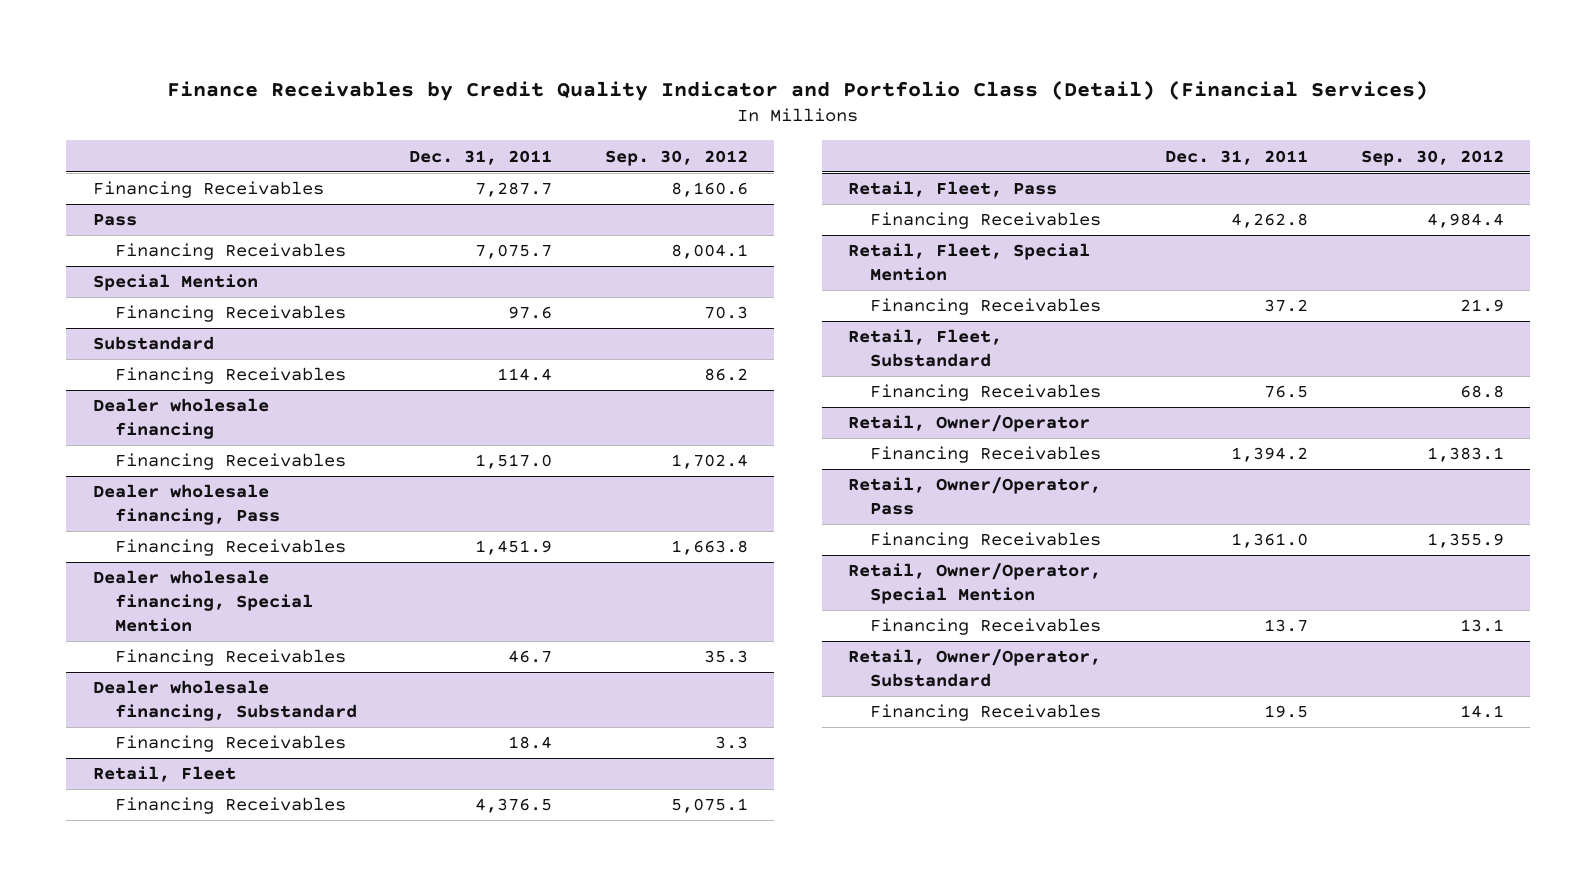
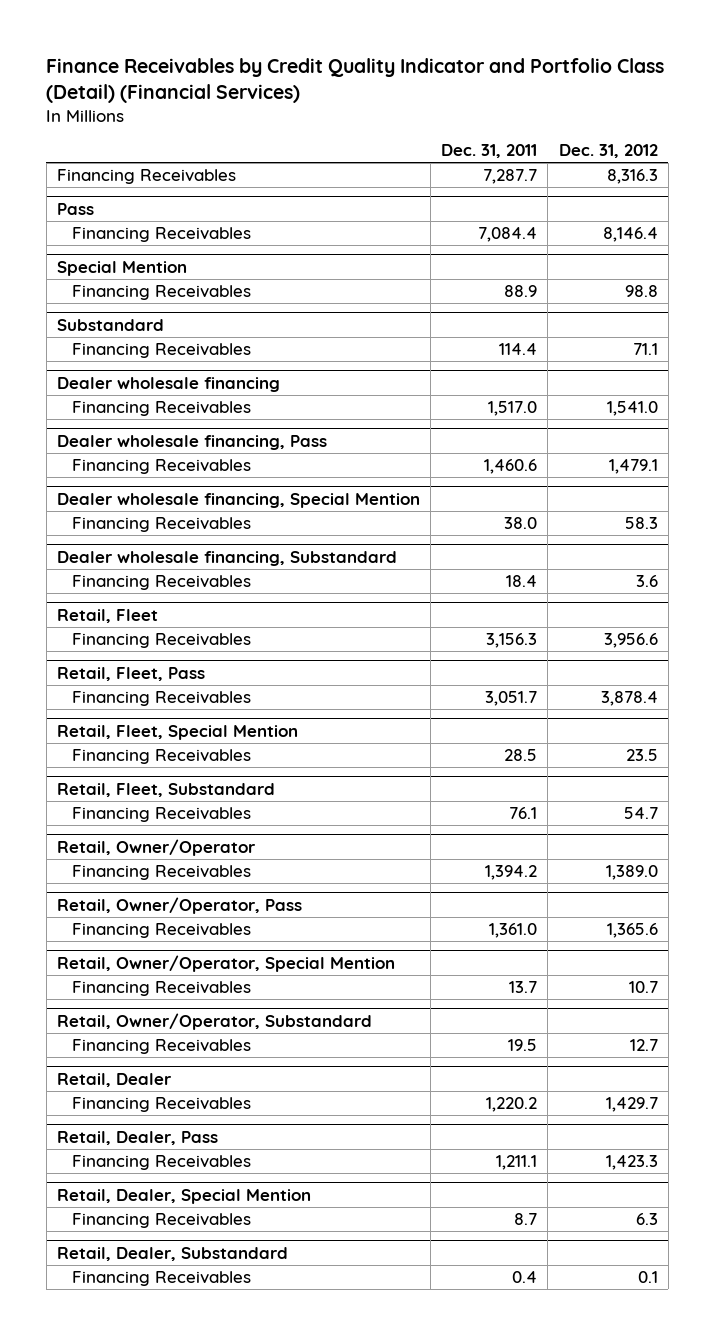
[604,149,748,166] Sep. 30, 2012 -> none
none -> [558,144,658,159] Dec. 31, 2012
[475,244,553,260] 7,075.7 -> [478,226,538,242] 7,084.4
[508,306,553,320] 97.6 -> [504,284,538,297] 88.9
[475,540,553,556] 1,451.9 -> [484,458,538,474] 1,460.6
[508,650,553,664] 46.7 -> [504,516,538,529] 38.0
[475,798,553,814] 4,376.5 -> [486,632,538,648] 3,156.3
[1231,213,1309,229] 4,262.8 -> [485,690,538,706] 3,051.7
[1264,299,1309,313] 37.2 -> [504,748,538,761] 28.5
[1264,385,1309,399] 76.5 -> [509,806,538,819] 76.1
none -> [57,1072,173,1087] Retail, Dealer
none -> [72,1096,252,1112] Financing Receivables
none -> [57,1130,219,1145] Retail, Dealer, Pass
none -> [72,1154,252,1170] Financing Receivables
none -> [57,1188,312,1204] Retail, Dealer, Special Mention
none -> [72,1212,252,1228] Financing Receivables
none -> [57,1246,289,1261] Retail, Dealer, Substandard
none -> [72,1270,252,1286] Financing Receivables

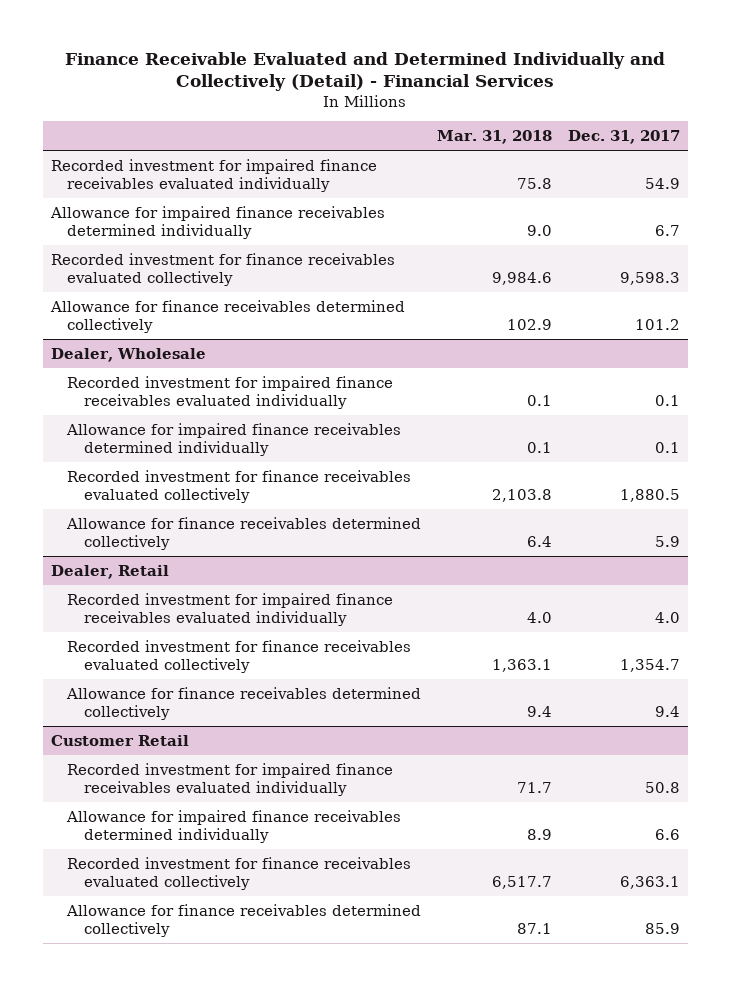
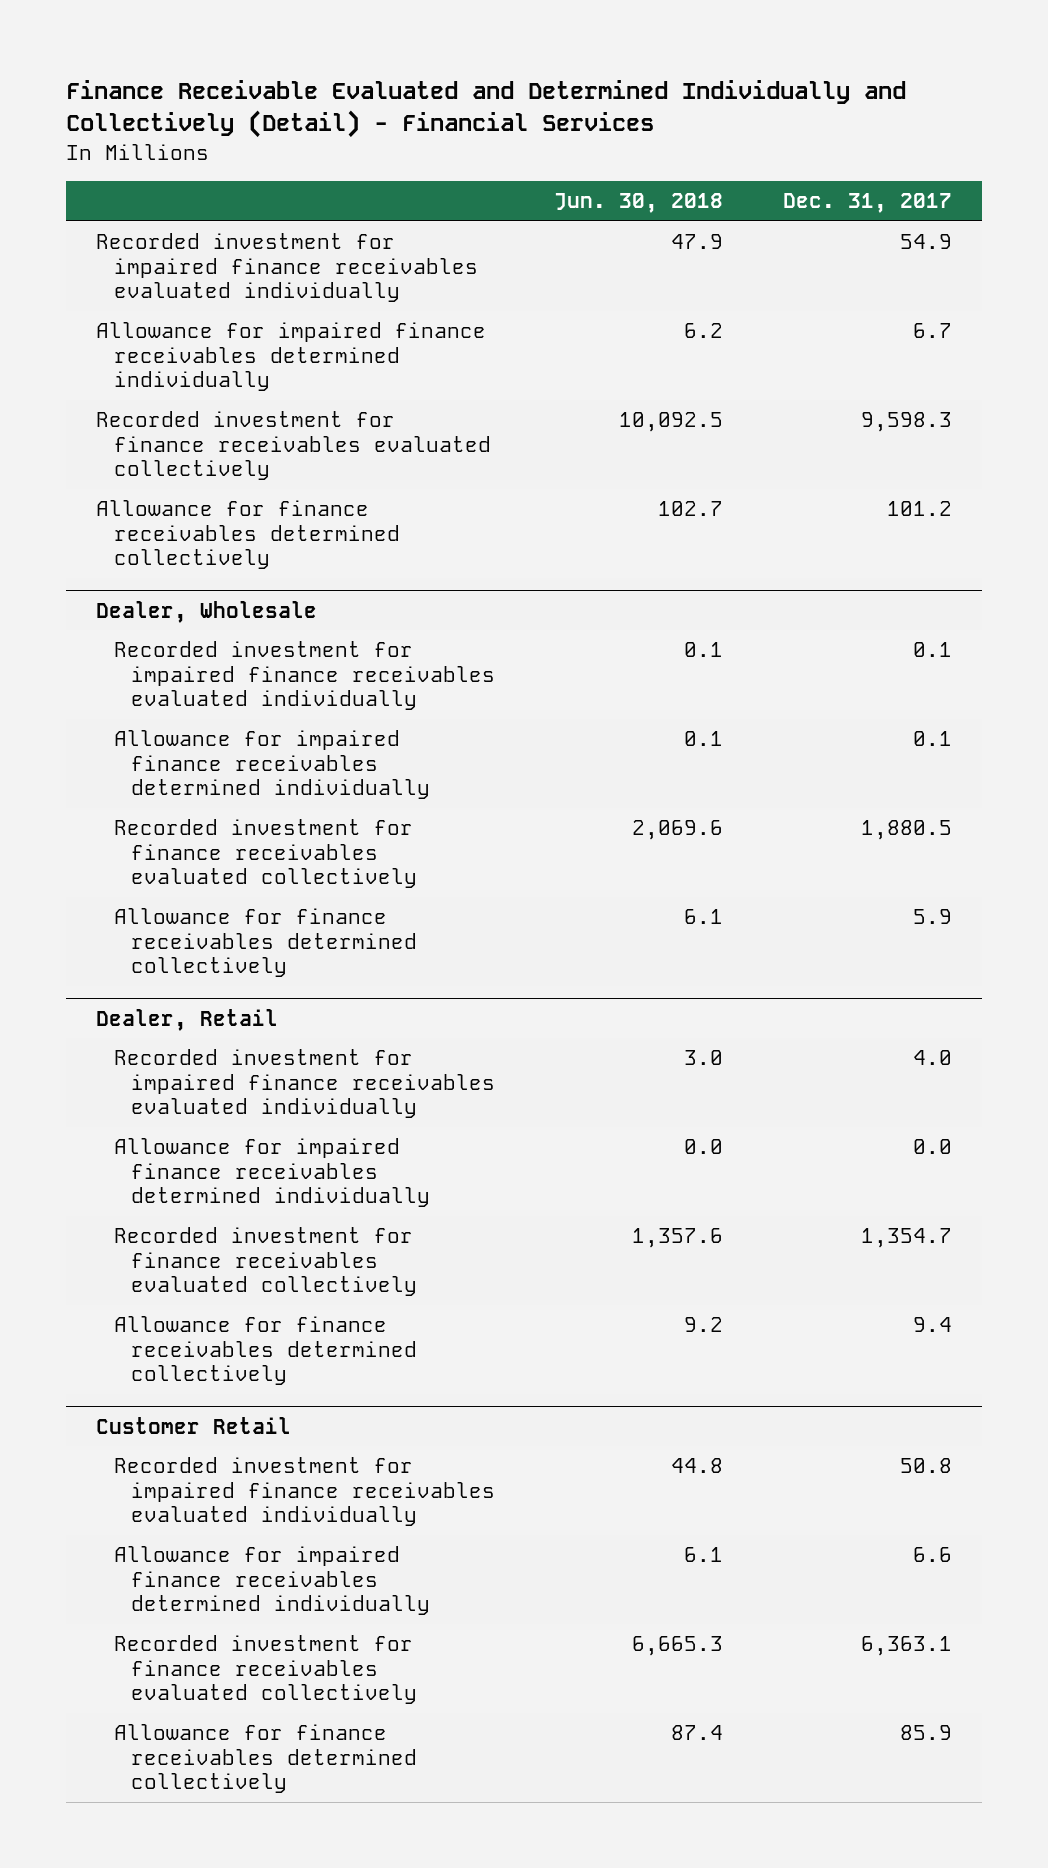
[437,130,553,145] Mar. 31, 2018 -> none
none -> [554,193,724,214] Jun. 30, 2018
none -> [113,1138,430,1208] Allowance for impaired finance receivables determined individually

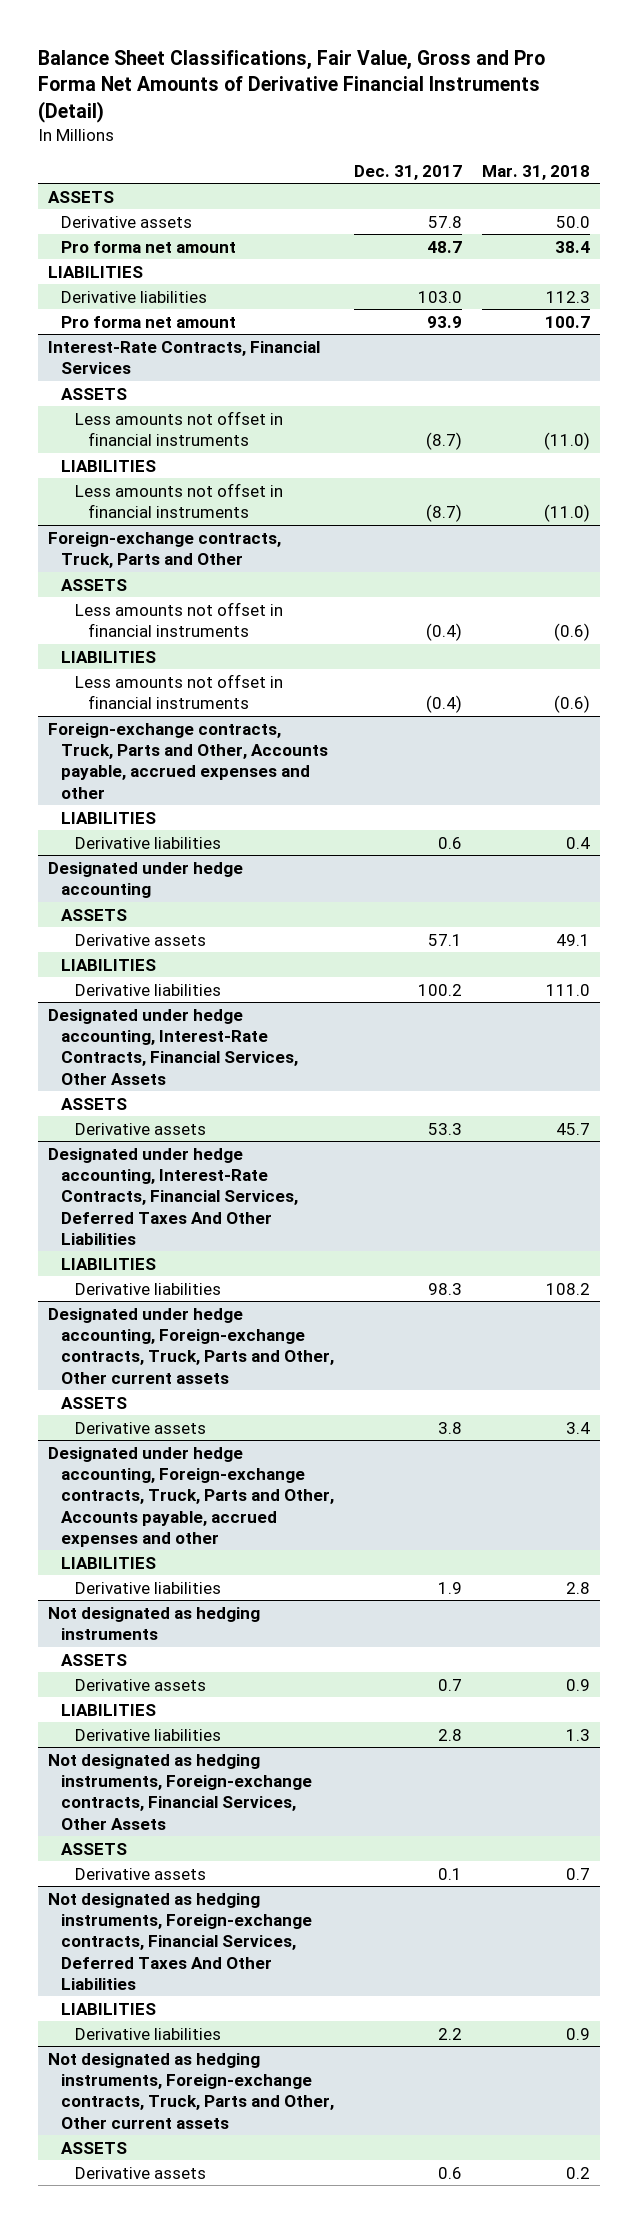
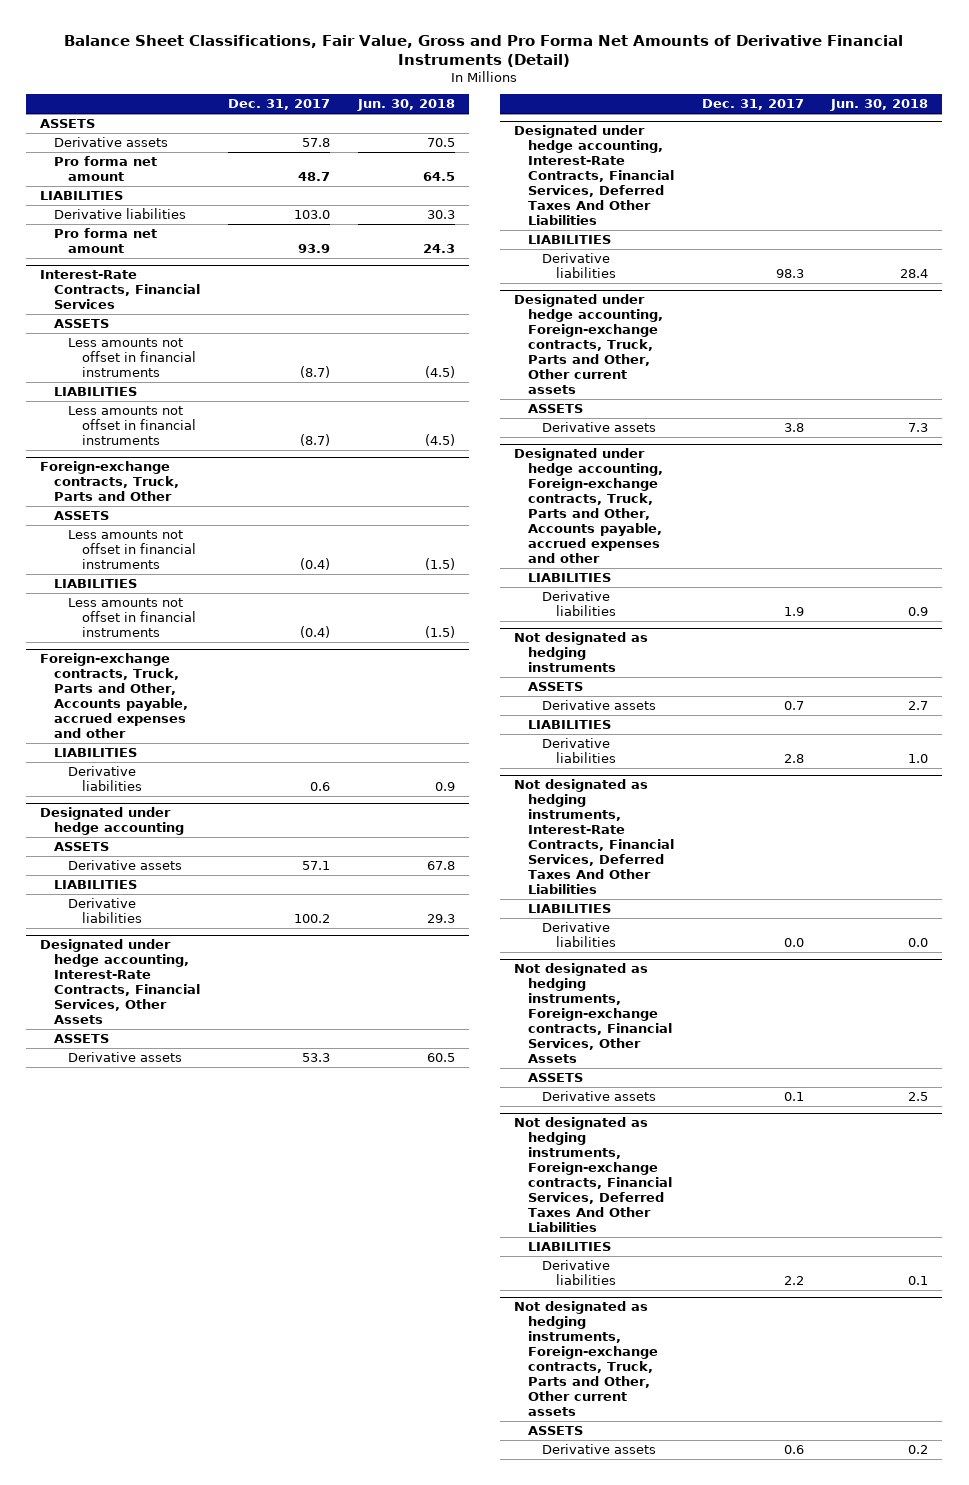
[481,164,590,180] Mar. 31, 2018 -> none
none -> [356,99,455,112] Jun. 30, 2018
none -> [513,779,674,895] Not designated as hedging instruments, Interest-Rate Contracts, Financial Services, Deferred Taxes And Other Liabilities
none -> [527,904,611,914] LIABILITIES
none -> [541,922,616,947] Derivative liabilities

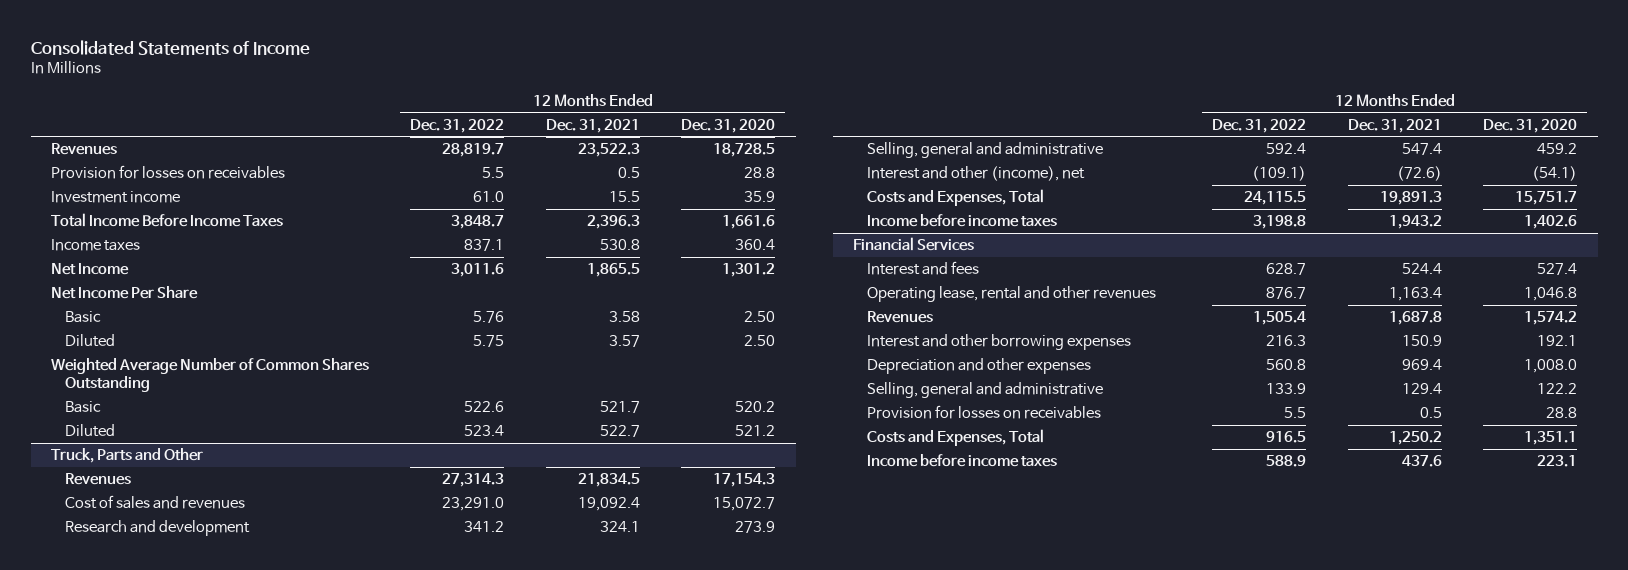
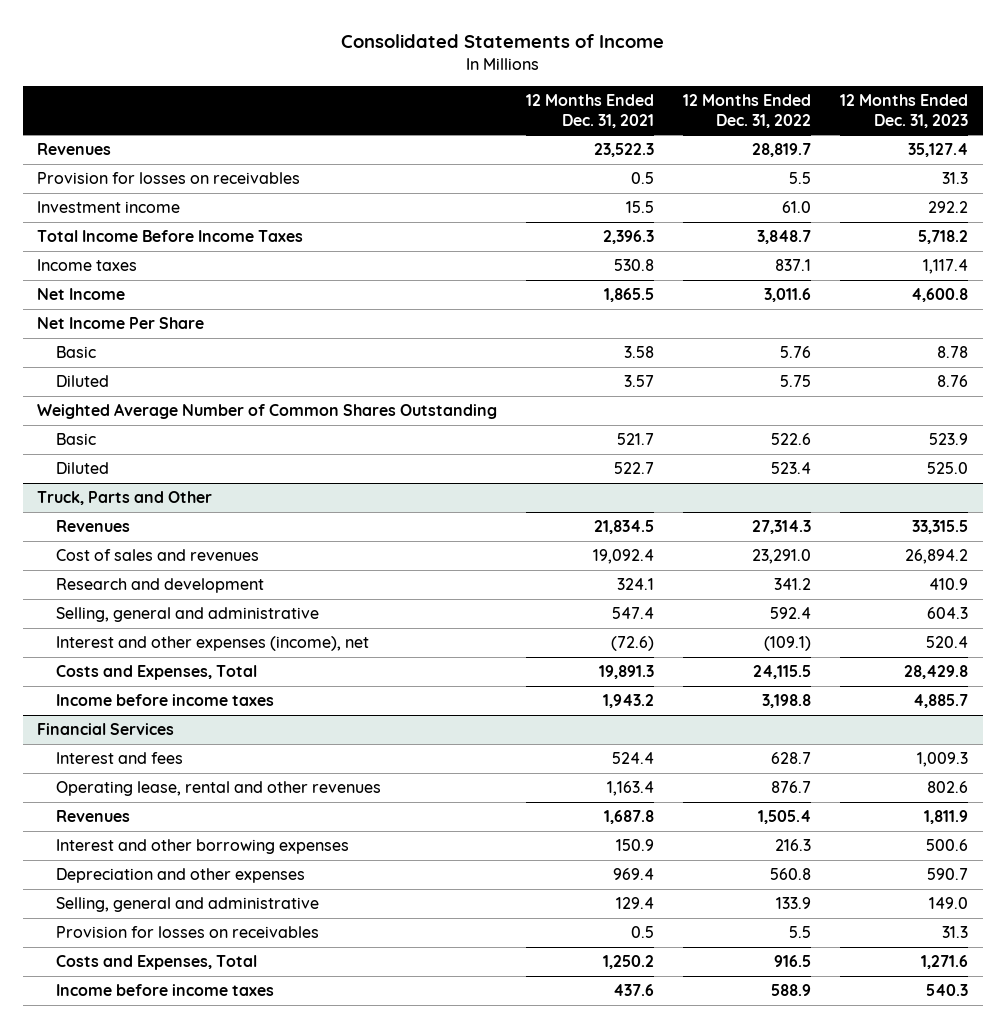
[680,118,775,133] Dec. 31, 2020 -> none
none -> [840,93,969,128] 12 Months Ended Dec. 31, 2023
[866,166,1085,182] Interest and other (income), net -> [56,636,370,652] Interest and other expenses (income), net

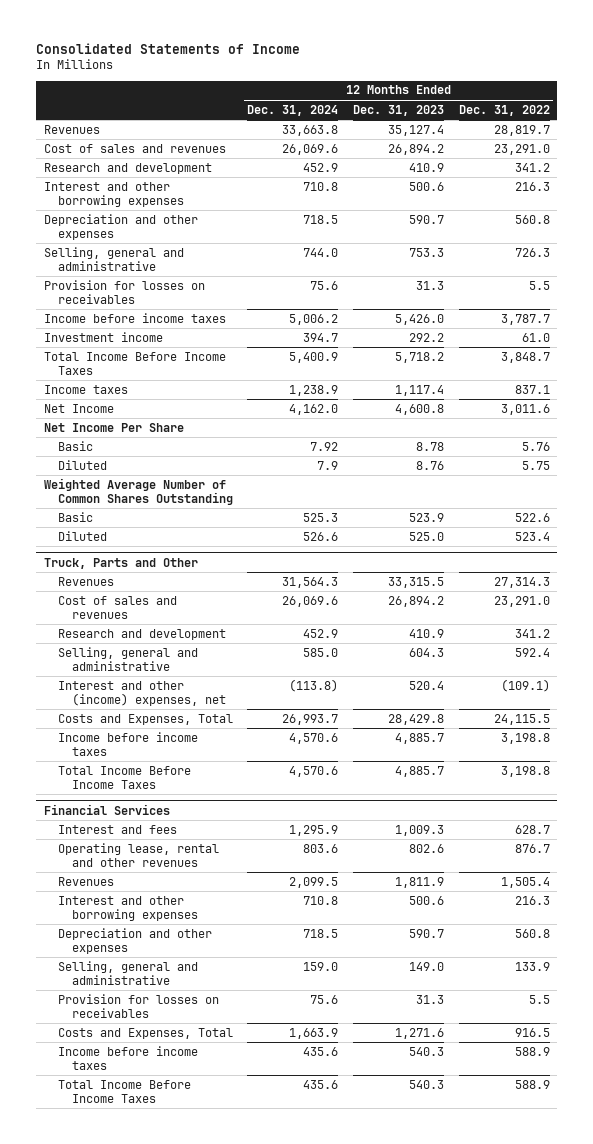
[526,93,655,128] 12 Months Ended Dec. 31, 2021 -> none
none -> [247,104,339,116] Dec. 31, 2024
none -> [43,143,226,153] Cost of sales and revenues
none -> [43,162,212,174] Research and development
none -> [43,181,184,207] Interest and other borrowing expenses
none -> [43,213,198,240] Depreciation and other expenses
none -> [43,246,184,271] Selling, general and administrative
none -> [43,312,226,323] Income before income taxes
[56,636,370,652] Interest and other expenses (income), net -> [57,680,227,706] Interest and other (income) expenses, net
none -> [57,765,191,789] Total Income Before Income Taxes
none -> [57,1079,191,1103] Total Income Before Income Taxes

